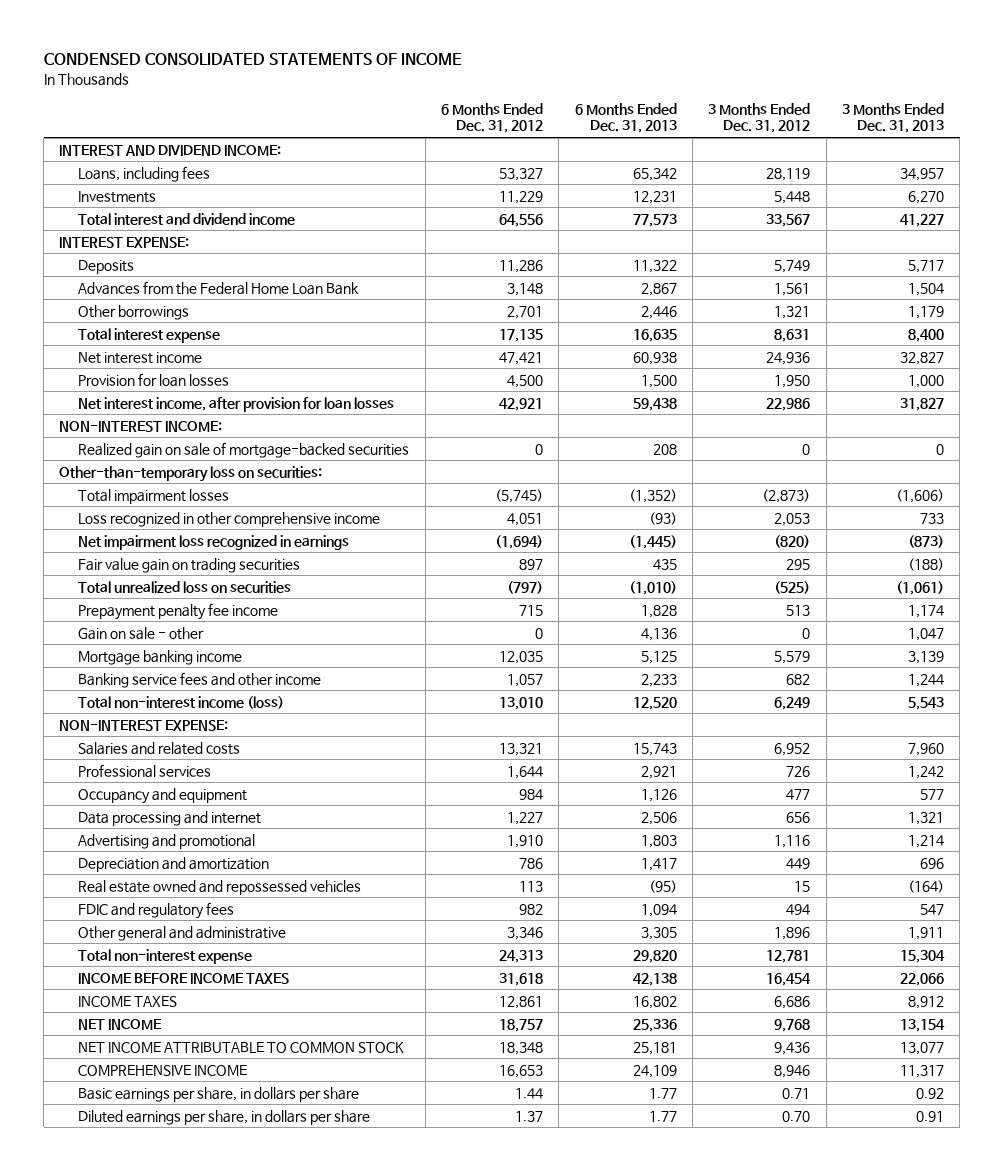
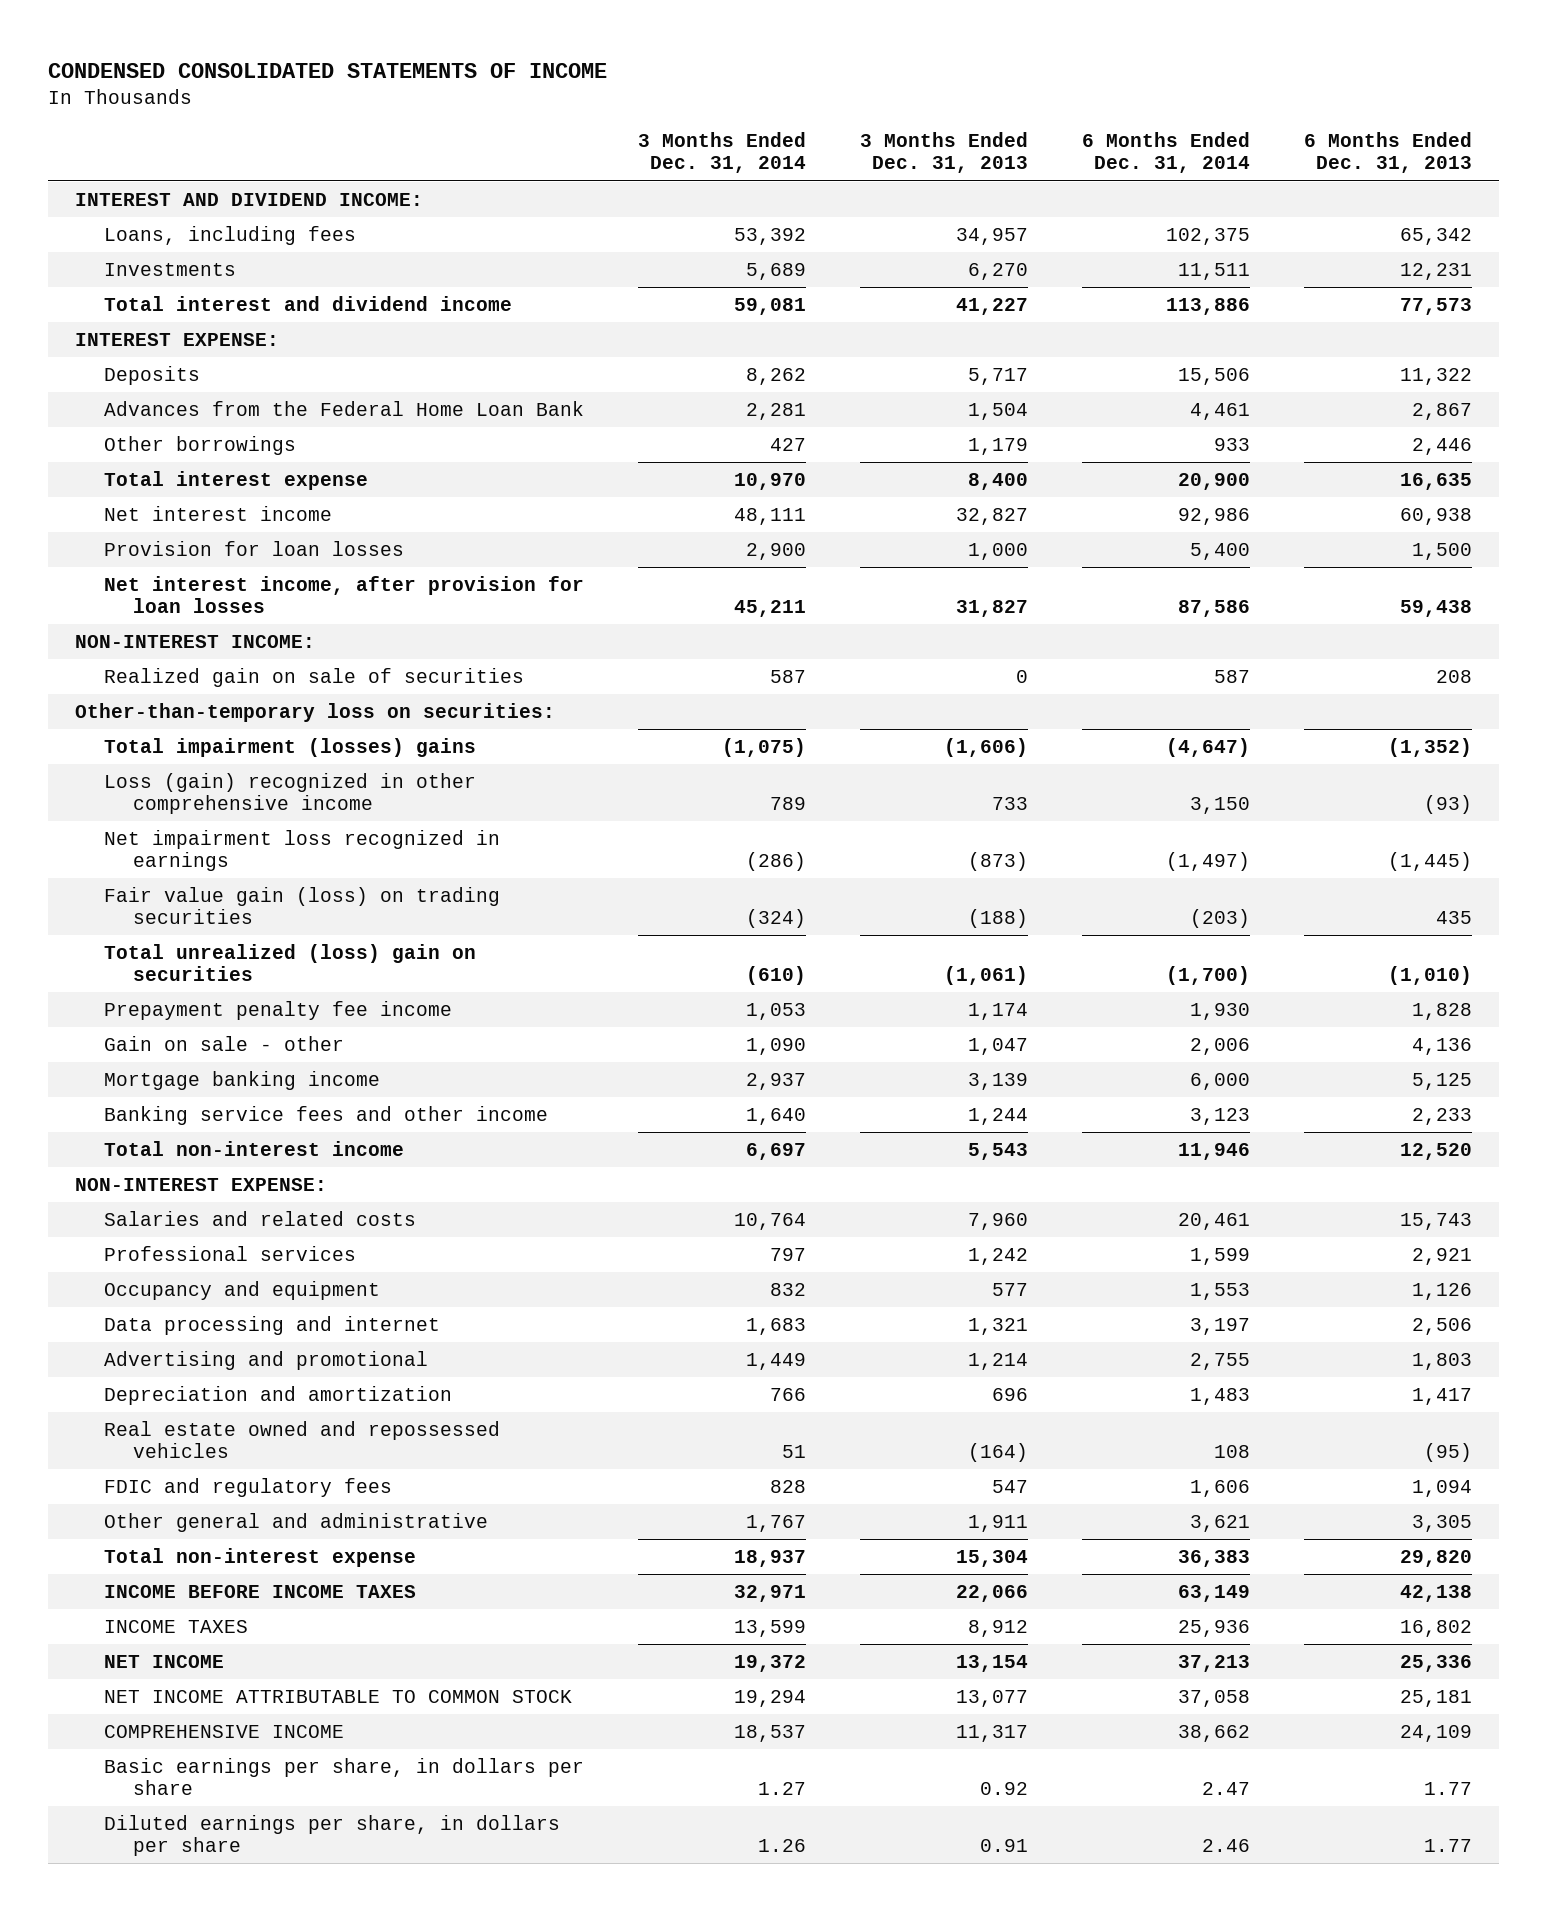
[440,102,543,134] 6 Months Ended Dec. 31, 2012 -> none
[708,102,811,134] 3 Months Ended Dec. 31, 2012 -> none
none -> [637,132,806,174] 3 Months Ended Dec. 31, 2014
none -> [1082,132,1251,174] 6 Months Ended Dec. 31, 2014
[78,441,410,458] Realized gain on sale of mortgage-backed securities -> [103,667,524,687] Realized gain on sale of securities
[78,488,230,504] Total impairment losses -> [103,737,476,757] Total impairment (losses) gains
[78,511,381,527] Loss recognized in other comprehensive income -> [103,772,476,815] Loss (gain) recognized in other comprehensive income
[78,557,301,573] Fair value gain on trading securities -> [103,886,500,925] Fair value gain (loss) on trading securities
[78,580,292,593] Total unrealized loss on securities -> [103,943,476,982] Total unrealized (loss) gain on securities
[78,695,285,709] Total non-interest income (loss) -> [103,1140,404,1156] Total non-interest income

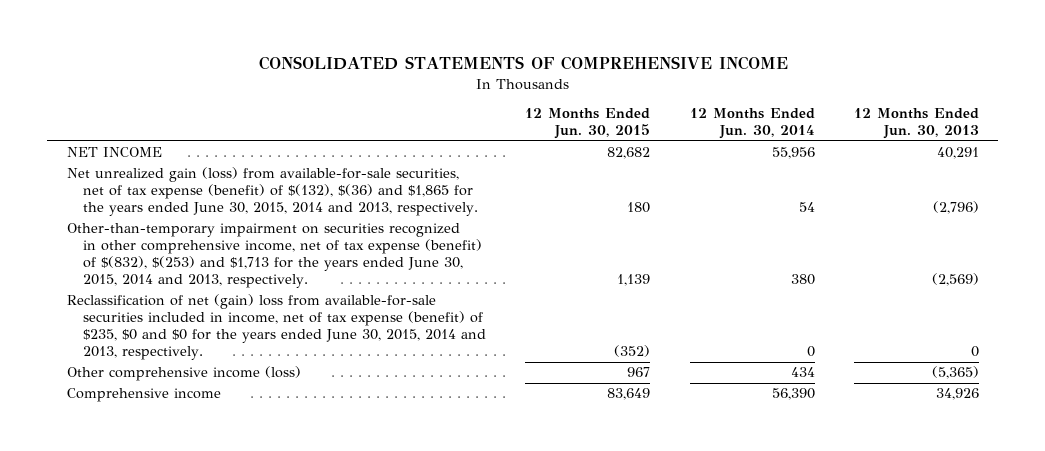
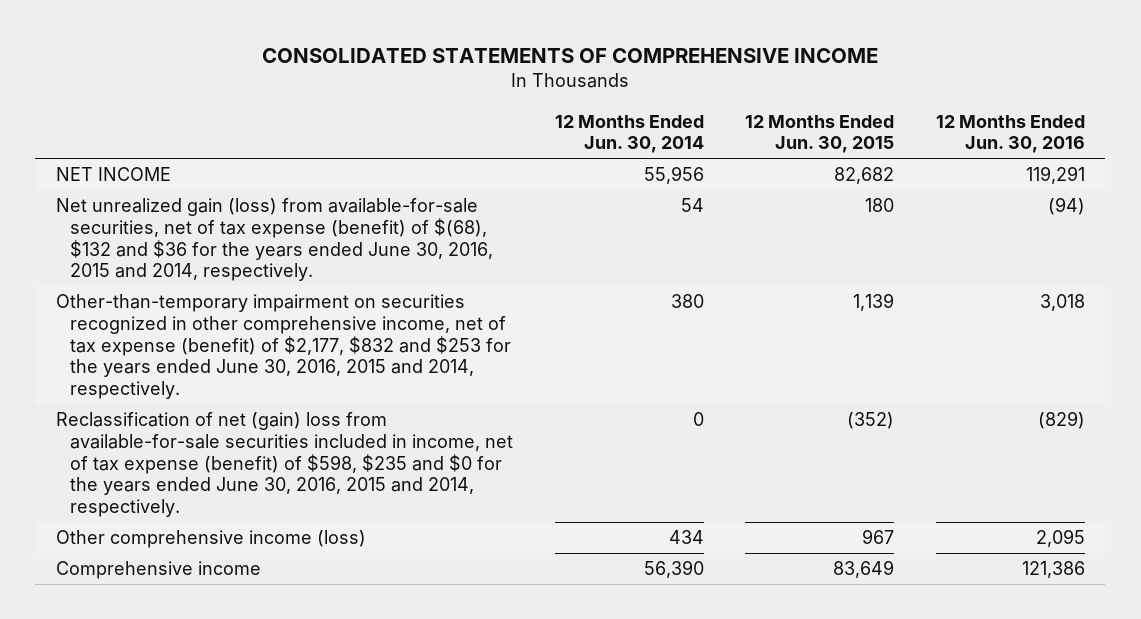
[853,108,979,140] 12 Months Ended Jun. 30, 2013 -> none
none -> [935,114,1085,154] 12 Months Ended Jun. 30, 2016
[66,167,479,217] Net unrealized gain (loss) from available-for-sale securities, net of tax expense (benefit) of $(132), $(36) and $1,865 for the years ended June 30, 2015, 2014 and 2013, respectively. -> [56,198,494,282] Net unrealized gain (loss) from available-for-sale securities, net of tax expense (benefit) of $(68), $132 and $36 for the years ended June 30, 2016, 2015 and 2014, respectively.
[66,223,483,289] Other-than-temporary impairment on securities recognized in other comprehensive income, net of tax expense (benefit) of $(832), $(253) and $1,713 for the years ended June 30, 2015, 2014 and 2013, respectively. -> [56,294,512,400] Other-than-temporary impairment on securities recognized in other comprehensive income, net of tax expense (benefit) of $2,177, $832 and $253 for the years ended June 30, 2016, 2015 and 2014, respectively.
[66,294,487,361] Reclassification of net (gain) loss from available-for-sale securities included in income, net of tax expense (benefit) of $235, $0 and $0 for the years ended June 30, 2015, 2014 and 2013, respectively. -> [56,412,514,518] Reclassification of net (gain) loss from available-for-sale securities included in income, net of tax expense (benefit) of $598, $235 and $0 for the years ended June 30, 2016, 2015 and 2014, respectively.

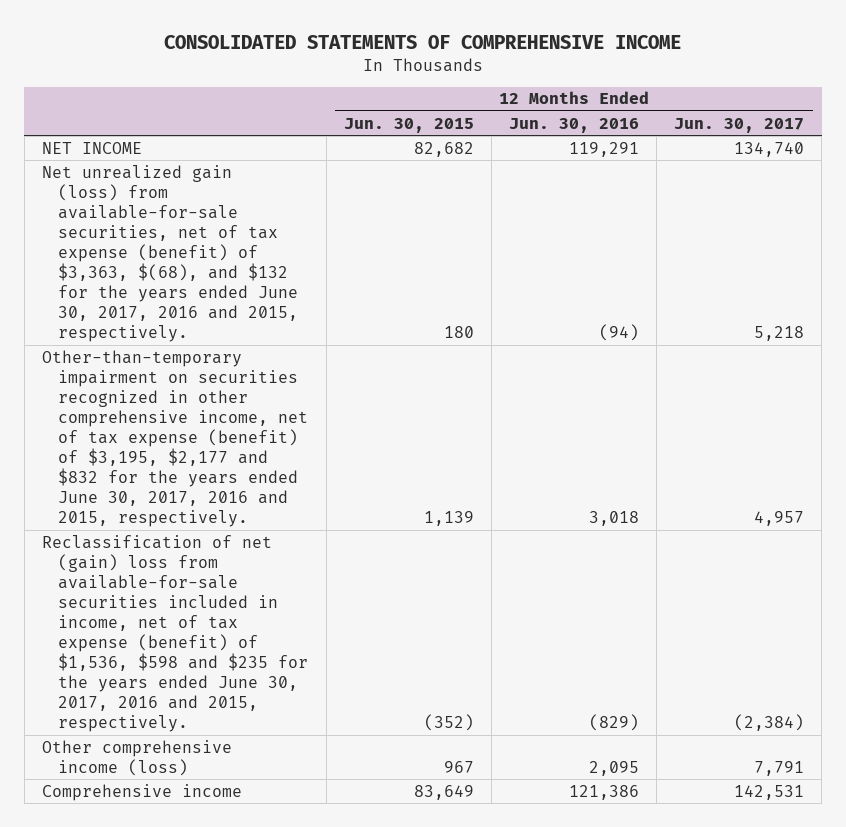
[554,114,704,154] 12 Months Ended Jun. 30, 2014 -> none
none -> [674,117,805,133] Jun. 30, 2017
[56,198,494,282] Net unrealized gain (loss) from available-for-sale securities, net of tax expense (benefit) of $(68), $132 and $36 for the years ended June 30, 2016, 2015 and 2014, respectively. -> [41,164,299,343] Net unrealized gain (loss) from available-for-sale securities, net of tax expense (benefit) of $3,363, $(68), and $132 for the years ended June 30, 2017, 2016 and 2015, respectively.
[56,294,512,400] Other-than-temporary impairment on securities recognized in other comprehensive income, net of tax expense (benefit) of $2,177, $832 and $253 for the years ended June 30, 2016, 2015 and 2014, respectively. -> [41,349,309,528] Other-than-temporary impairment on securities recognized in other comprehensive income, net of tax expense (benefit) of $3,195, $2,177 and $832 for the years ended June 30, 2017, 2016 and 2015, respectively.
[56,412,514,518] Reclassification of net (gain) loss from available-for-sale securities included in income, net of tax expense (benefit) of $598, $235 and $0 for the years ended June 30, 2016, 2015 and 2014, respectively. -> [41,534,309,733] Reclassification of net (gain) loss from available-for-sale securities included in income, net of tax expense (benefit) of $1,536, $598 and $235 for the years ended June 30, 2017, 2016 and 2015, respectively.

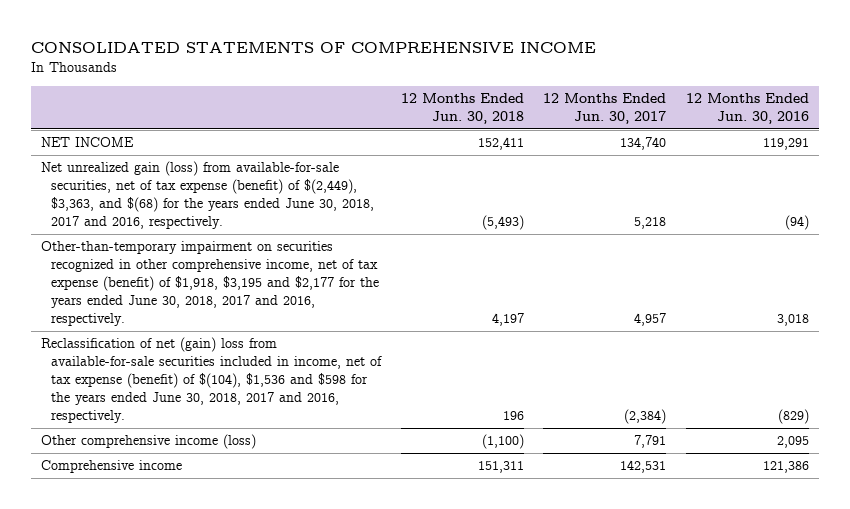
[343,117,474,133] Jun. 30, 2015 -> none
none -> [400,93,524,125] 12 Months Ended Jun. 30, 2018
[41,164,299,343] Net unrealized gain (loss) from available-for-sale securities, net of tax expense (benefit) of $3,363, $(68), and $132 for the years ended June 30, 2017, 2016 and 2015, respectively. -> [41,161,375,230] Net unrealized gain (loss) from available-for-sale securities, net of tax expense (benefit) of $(2,449), $3,363, and $(68) for the years ended June 30, 2018, 2017 and 2016, respectively.
[41,349,309,528] Other-than-temporary impairment on securities recognized in other comprehensive income, net of tax expense (benefit) of $3,195, $2,177 and $832 for the years ended June 30, 2017, 2016 and 2015, respectively. -> [41,241,380,327] Other-than-temporary impairment on securities recognized in other comprehensive income, net of tax expense (benefit) of $1,918, $3,195 and $2,177 for the years ended June 30, 2018, 2017 and 2016, respectively.
[41,534,309,733] Reclassification of net (gain) loss from available-for-sale securities included in income, net of tax expense (benefit) of $1,536, $598 and $235 for the years ended June 30, 2017, 2016 and 2015, respectively. -> [41,337,383,424] Reclassification of net (gain) loss from available-for-sale securities included in income, net of tax expense (benefit) of $(104), $1,536 and $598 for the years ended June 30, 2018, 2017 and 2016, respectively.

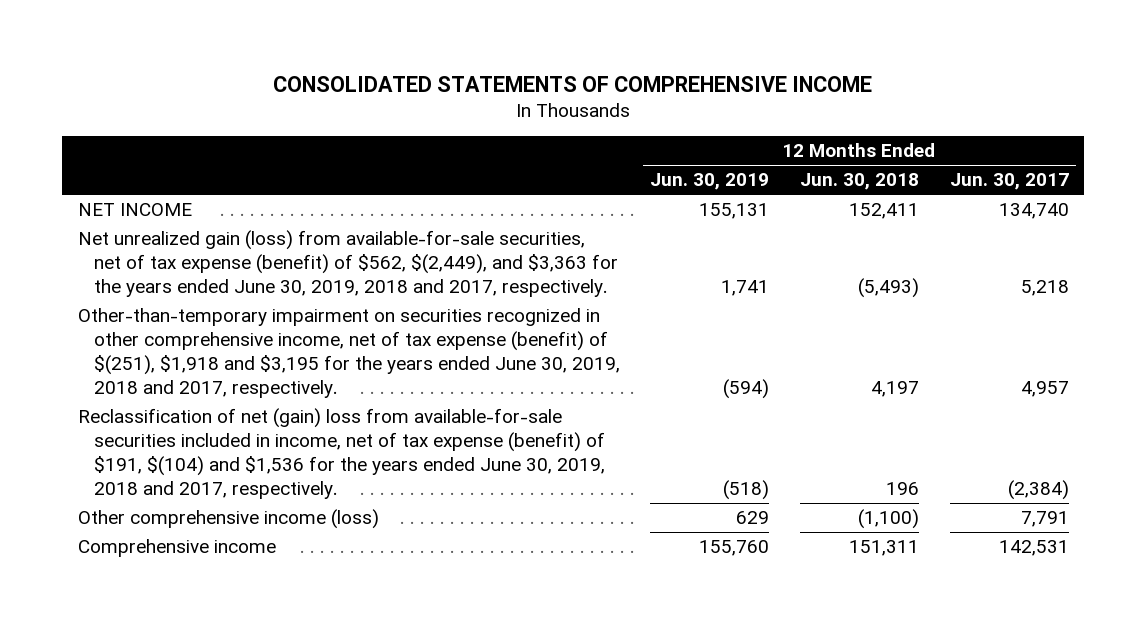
[686,93,810,125] 12 Months Ended Jun. 30, 2016 -> none
none -> [650,173,770,191] Jun. 30, 2019
[41,161,375,230] Net unrealized gain (loss) from available-for-sale securities, net of tax expense (benefit) of $(2,449), $3,363, and $(68) for the years ended June 30, 2018, 2017 and 2016, respectively. -> [77,230,618,298] Net unrealized gain (loss) from available-for-sale securities, net of tax expense (benefit) of $562, $(2,449), and $3,363 for the years ended June 30, 2019, 2018 and 2017, respectively.
[41,241,380,327] Other-than-temporary impairment on securities recognized in other comprehensive income, net of tax expense (benefit) of $1,918, $3,195 and $2,177 for the years ended June 30, 2018, 2017 and 2016, respectively. -> [77,308,620,399] Other-than-temporary impairment on securities recognized in other comprehensive income, net of tax expense (benefit) of $(251), $1,918 and $3,195 for the years ended June 30, 2019, 2018 and 2017, respectively.
[41,337,383,424] Reclassification of net (gain) loss from available-for-sale securities included in income, net of tax expense (benefit) of $(104), $1,536 and $598 for the years ended June 30, 2018, 2017 and 2016, respectively. -> [77,408,605,500] Reclassification of net (gain) loss from available-for-sale securities included in income, net of tax expense (benefit) of $191, $(104) and $1,536 for the years ended June 30, 2019, 2018 and 2017, respectively.

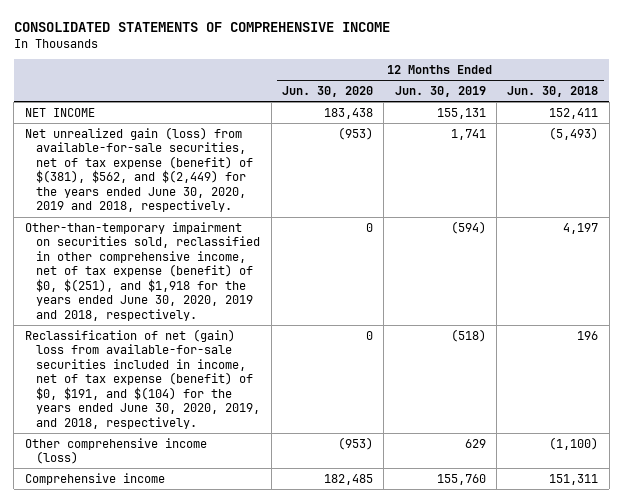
[949,173,1069,191] Jun. 30, 2017 -> none
none -> [282,85,374,97] Jun. 30, 2020
[77,230,618,298] Net unrealized gain (loss) from available-for-sale securities, net of tax expense (benefit) of $562, $(2,449), and $3,363 for the years ended June 30, 2019, 2018 and 2017, respectively. -> [24,126,254,213] Net unrealized gain (loss) from available-for-sale securities, net of tax expense (benefit) of $(381), $562, and $(2,449) for the years ended June 30, 2020, 2019 and 2018, respectively.
[77,308,620,399] Other-than-temporary impairment on securities recognized in other comprehensive income, net of tax expense (benefit) of $(251), $1,918 and $3,195 for the years ended June 30, 2019, 2018 and 2017, respectively. -> [24,221,261,321] Other-than-temporary impairment on securities sold, reclassified in other comprehensive income, net of tax expense (benefit) of $0, $(251), and $1,918 for the years ended June 30, 2020, 2019 and 2018, respectively.
[77,408,605,500] Reclassification of net (gain) loss from available-for-sale securities included in income, net of tax expense (benefit) of $191, $(104) and $1,536 for the years ended June 30, 2019, 2018 and 2017, respectively. -> [24,328,261,429] Reclassification of net (gain) loss from available-for-sale securities included in income, net of tax expense (benefit) of $0, $191, and $(104) for the years ended June 30, 2020, 2019, and 2018, respectively.

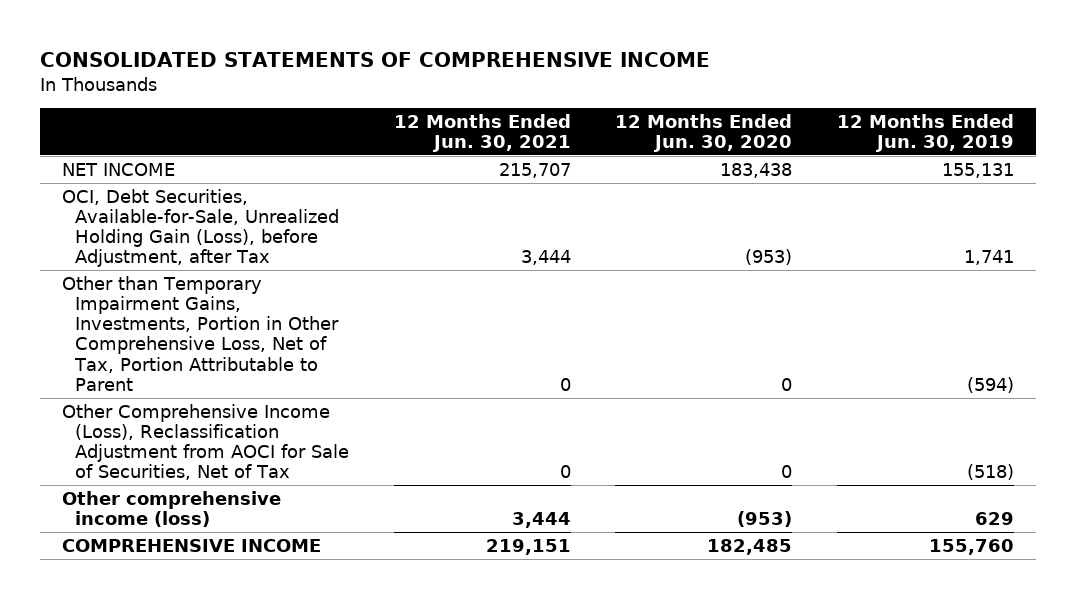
[507,85,599,97] Jun. 30, 2018 -> none
none -> [393,113,571,152] 12 Months Ended Jun. 30, 2021
[24,126,254,213] Net unrealized gain (loss) from available-for-sale securities, net of tax expense (benefit) of $(381), $562, and $(2,449) for the years ended June 30, 2020, 2019 and 2018, respectively. -> [62,188,340,268] OCI, Debt Securities, Available-for-Sale, Unrealized Holding Gain (Loss), before Adjustment, after Tax
[24,221,261,321] Other-than-temporary impairment on securities sold, reclassified in other comprehensive income, net of tax expense (benefit) of $0, $(251), and $1,918 for the years ended June 30, 2020, 2019 and 2018, respectively. -> [62,275,340,392] Other than Temporary Impairment Gains, Investments, Portion in Other Comprehensive Loss, Net of Tax, Portion Attributable to Parent
[24,328,261,429] Reclassification of net (gain) loss from available-for-sale securities included in income, net of tax expense (benefit) of $0, $191, and $(104) for the years ended June 30, 2020, 2019, and 2018, respectively. -> [62,403,350,481] Other Comprehensive Income (Loss), Reclassification Adjustment from AOCI for Sale of Securities, Net of Tax
[24,472,165,485] Comprehensive income -> [62,538,322,552] COMPREHENSIVE INCOME

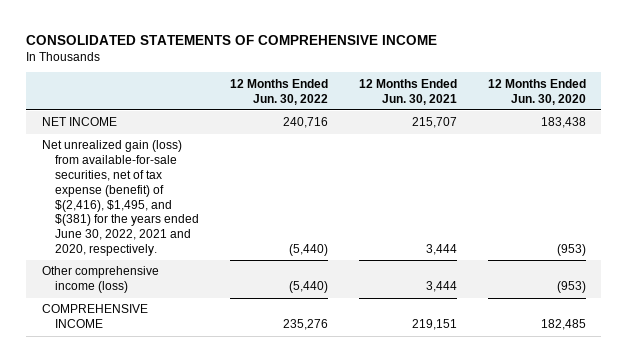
[836,113,1014,152] 12 Months Ended Jun. 30, 2019 -> none
none -> [229,78,328,105] 12 Months Ended Jun. 30, 2022
[62,275,340,392] Other than Temporary Impairment Gains, Investments, Portion in Other Comprehensive Loss, Net of Tax, Portion Attributable to Parent -> none
[62,403,350,481] Other Comprehensive Income (Loss), Reclassification Adjustment from AOCI for Sale of Securities, Net of Tax -> none
[62,188,340,268] OCI, Debt Securities, Available-for-Sale, Unrealized Holding Gain (Loss), before Adjustment, after Tax -> [41,140,199,257] Net unrealized gain (loss) from available-for-sale securities, net of tax expense (benefit) of $(2,416), $1,495, and $(381) for the years ended June 30, 2022, 2021 and 2020, respectively.

